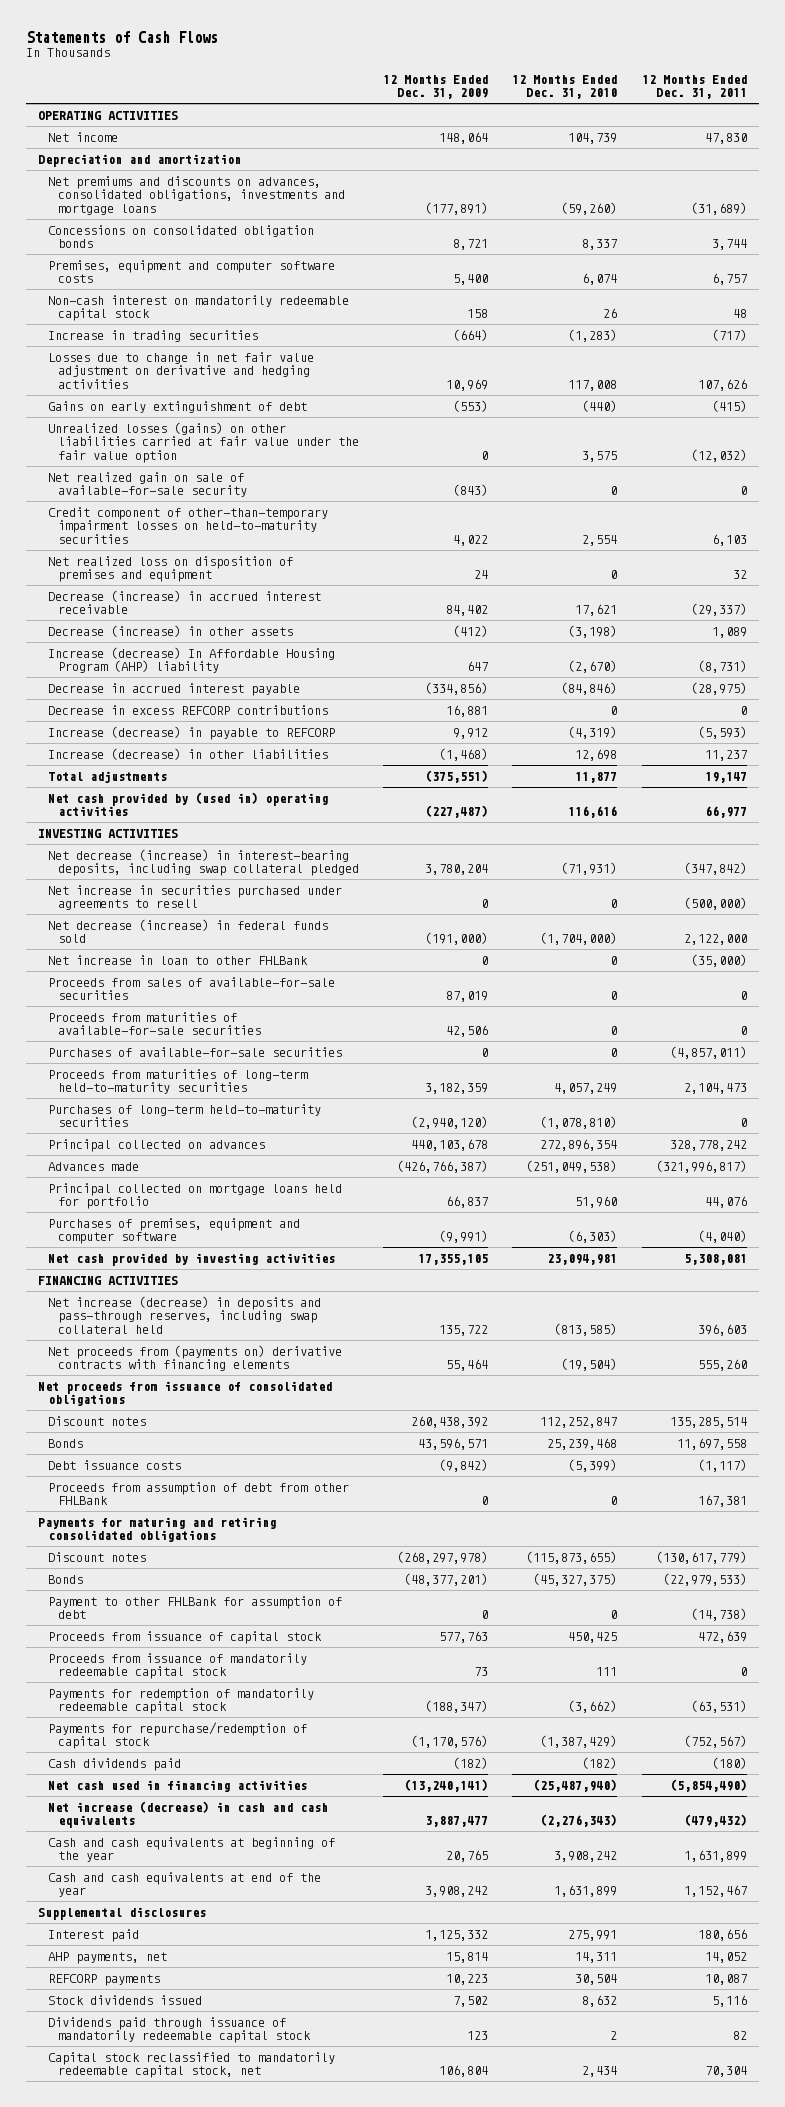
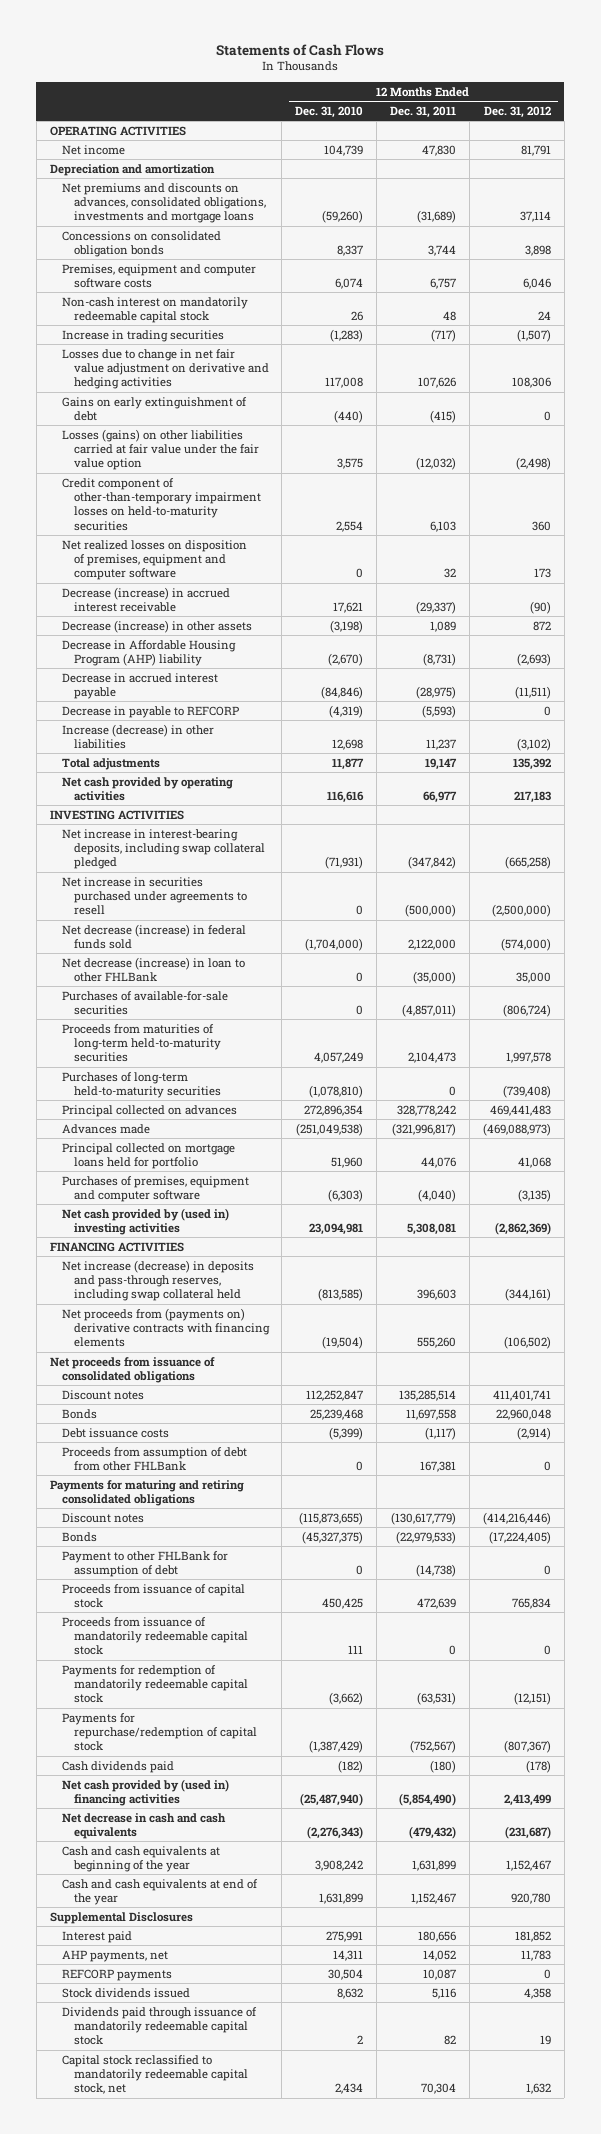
[383,74,489,100] 12 Months Ended Dec. 31, 2009 -> none
none -> [483,106,551,119] Dec. 31, 2012
[47,471,247,498] Net realized gain on sale of available-for-sale security -> none
[47,421,359,463] Unrealized losses (gains) on other liabilities carried at fair value under the fair value option -> [61,428,259,471] Losses (gains) on other liabilities carried at fair value under the fair value option
[47,555,293,583] Net realized loss on disposition of premises and equipment -> [61,539,247,581] Net realized losses on disposition of premises, equipment and computer software
[47,646,335,674] Increase (decrease) In Affordable Housing Program (AHP) liability -> [61,639,236,667] Decrease in Affordable Housing Program (AHP) liability
[47,704,328,715] Decrease in excess REFCORP contributions -> none
[47,725,335,740] Increase (decrease) in payable to REFCORP -> [61,705,239,718] Decrease in payable to REFCORP
[47,791,328,817] Net cash provided by (used in) operating activities -> [61,776,233,802] Net cash provided by operating activities
[47,848,359,877] Net decrease (increase) in interest-bearing deposits, including swap collateral pledged -> [61,828,265,870] Net increase in interest-bearing deposits, including swap collateral pledged
[47,976,335,1001] Proceeds from sales of available-for-sale securities -> none
[47,1011,261,1036] Proceeds from maturities of available-for-sale securities -> none
[47,954,308,965] Net increase in loan to other FHLBank -> [61,956,245,983] Net decrease (increase) in loan to other FHLBank
[47,1252,335,1266] Net cash provided by investing activities -> [61,1207,229,1236] Net cash provided by (used in) investing activities
[47,1779,307,1792] Net cash used in financing activities -> [61,1778,229,1807] Net cash provided by (used in) financing activities
[47,1800,328,1829] Net increase (decrease) in cash and cash equivalents -> [61,1812,226,1840] Net decrease in cash and cash equivalents
[38,1906,207,1920] Supplemental disclosures -> [49,1911,193,1924] Supplemental Disclosures

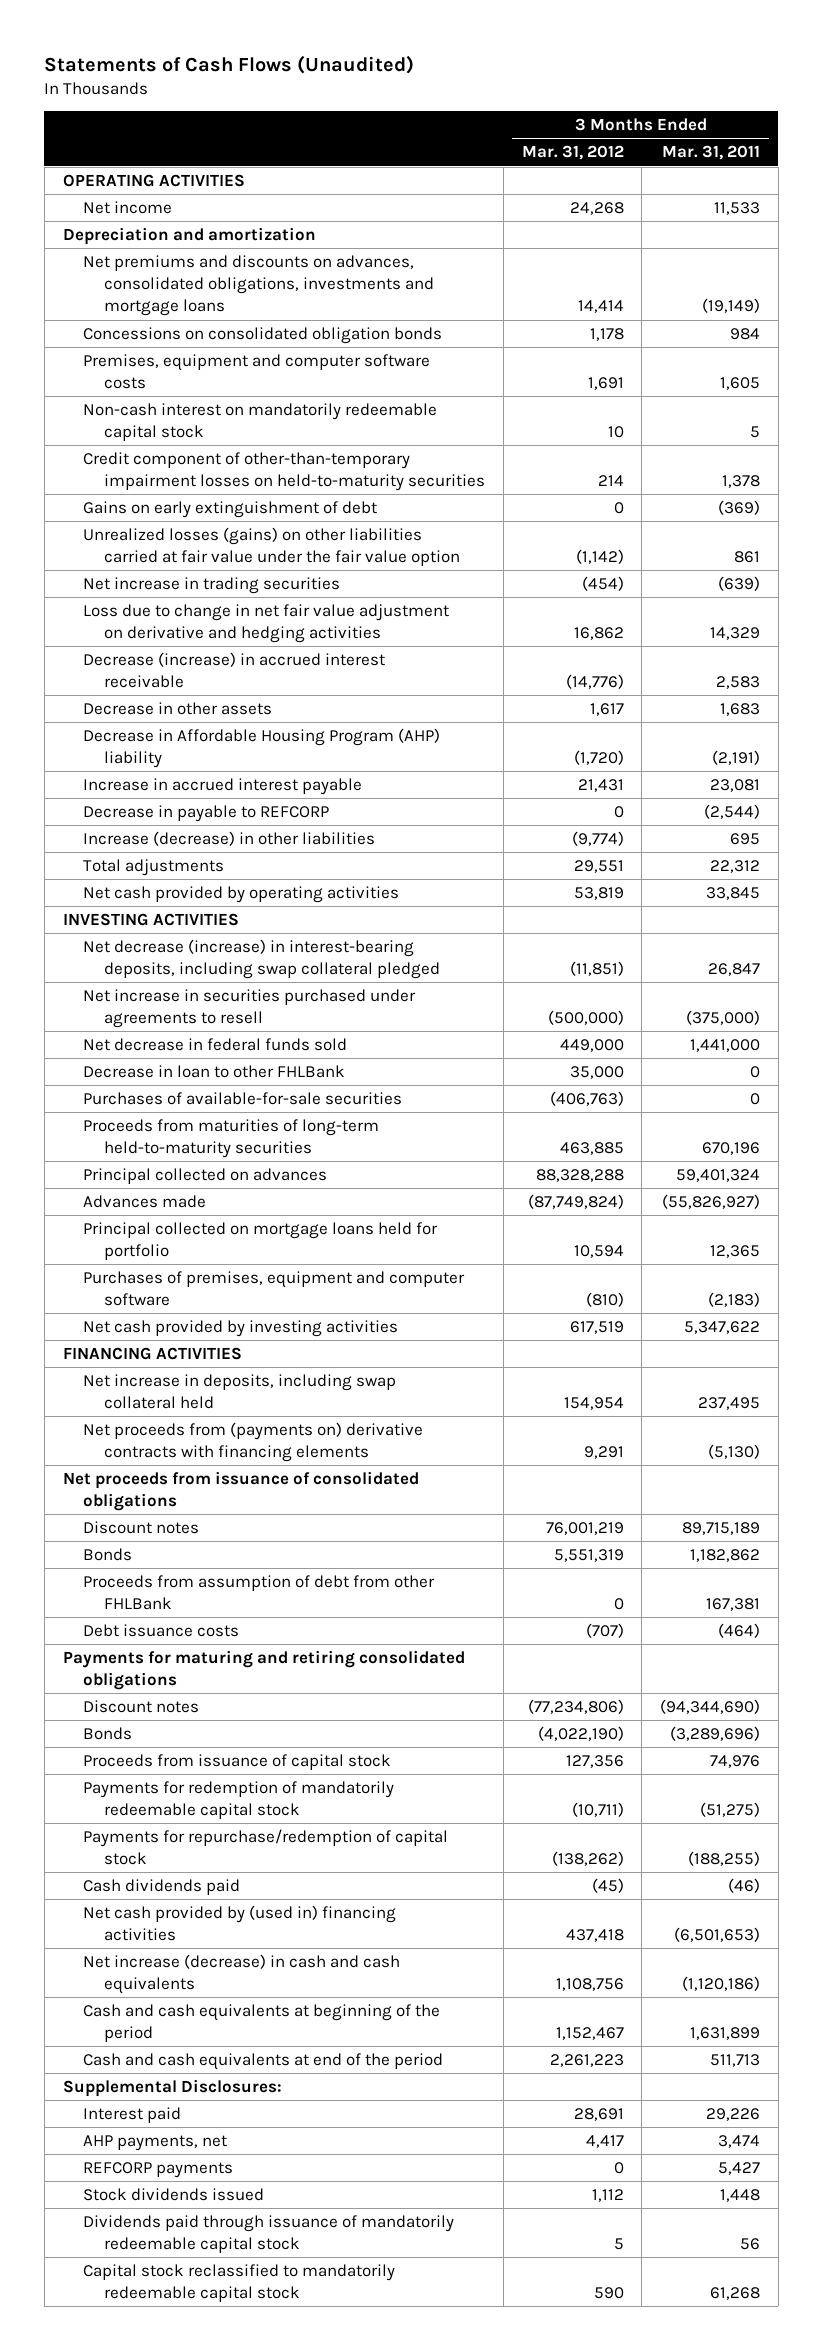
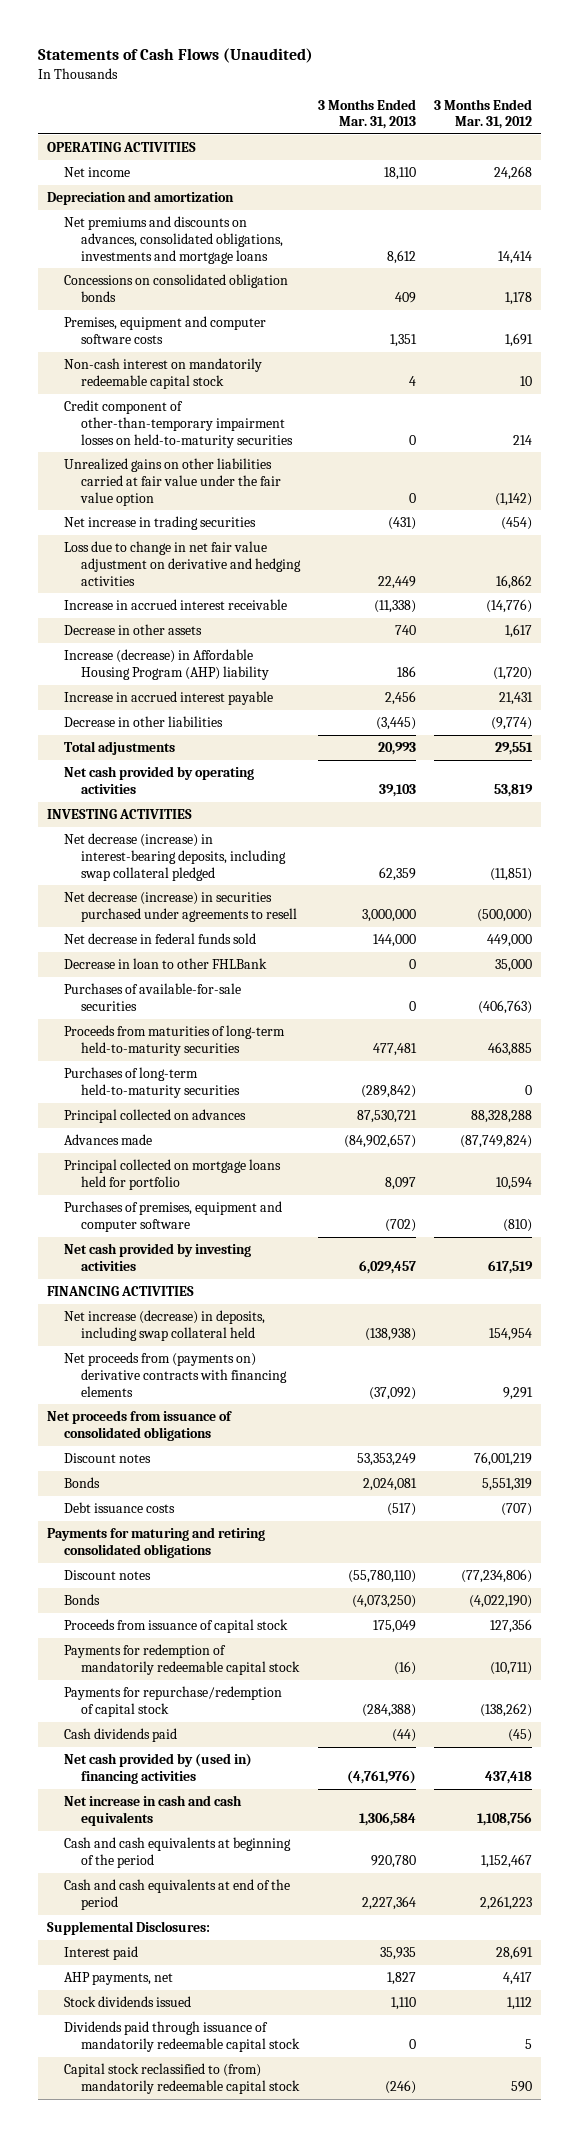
[662,145,761,161] Mar. 31, 2011 -> none
none -> [318,98,417,130] 3 Months Ended Mar. 31, 2013
[83,500,378,518] Gains on early extinguishment of debt -> none
[83,526,461,567] Unrealized losses (gains) on other liabilities carried at fair value under the fair value option -> [64,458,282,506] Unrealized gains on other liabilities carried at fair value under the fair value option
[83,651,386,689] Decrease (increase) in accrued interest receivable -> [64,599,288,611] Increase in accrued interest receivable
[83,727,441,769] Decrease in Affordable Housing Program (AHP) liability -> [64,649,270,680] Increase (decrease) in Affordable Housing Program (AHP) liability
[83,804,330,822] Decrease in payable to REFCORP -> none
[83,830,376,846] Increase (decrease) in other liabilities -> [64,716,224,728] Decrease in other liabilities
[83,988,417,1029] Net increase in securities purchased under agreements to resell -> [64,891,298,922] Net decrease (increase) in securities purchased under agreements to resell
none -> [64,1067,241,1098] Purchases of long-term held-to-maturity securities
[83,1373,397,1410] Net increase in deposits, including swap collateral held -> [64,1310,266,1341] Net increase (decrease) in deposits, including swap collateral held
[83,1574,436,1611] Proceeds from assumption of debt from other FHLBank -> none
[83,1953,401,1995] Net increase (decrease) in cash and cash equivalents -> [64,1795,243,1826] Net increase in cash and cash equivalents
[83,2161,234,2178] REFCORP payments -> none
[83,2263,396,2303] Capital stock reclassified to mandatorily redeemable capital stock -> [64,2063,301,2094] Capital stock reclassified to (from) mandatorily redeemable capital stock

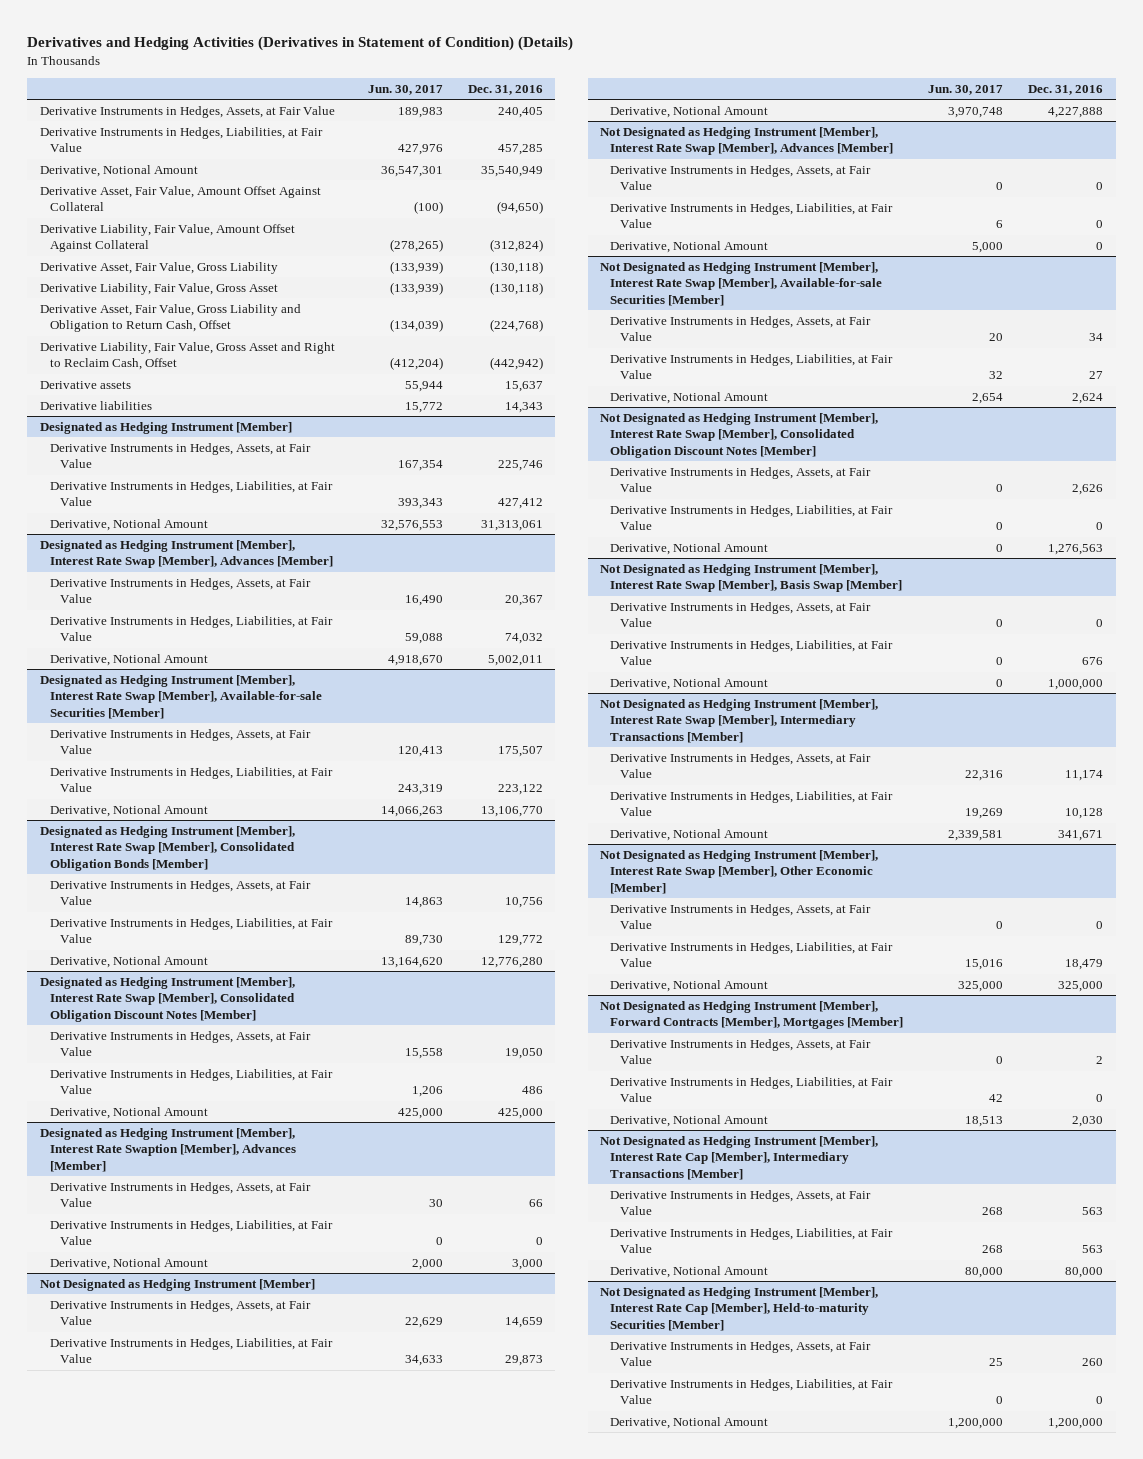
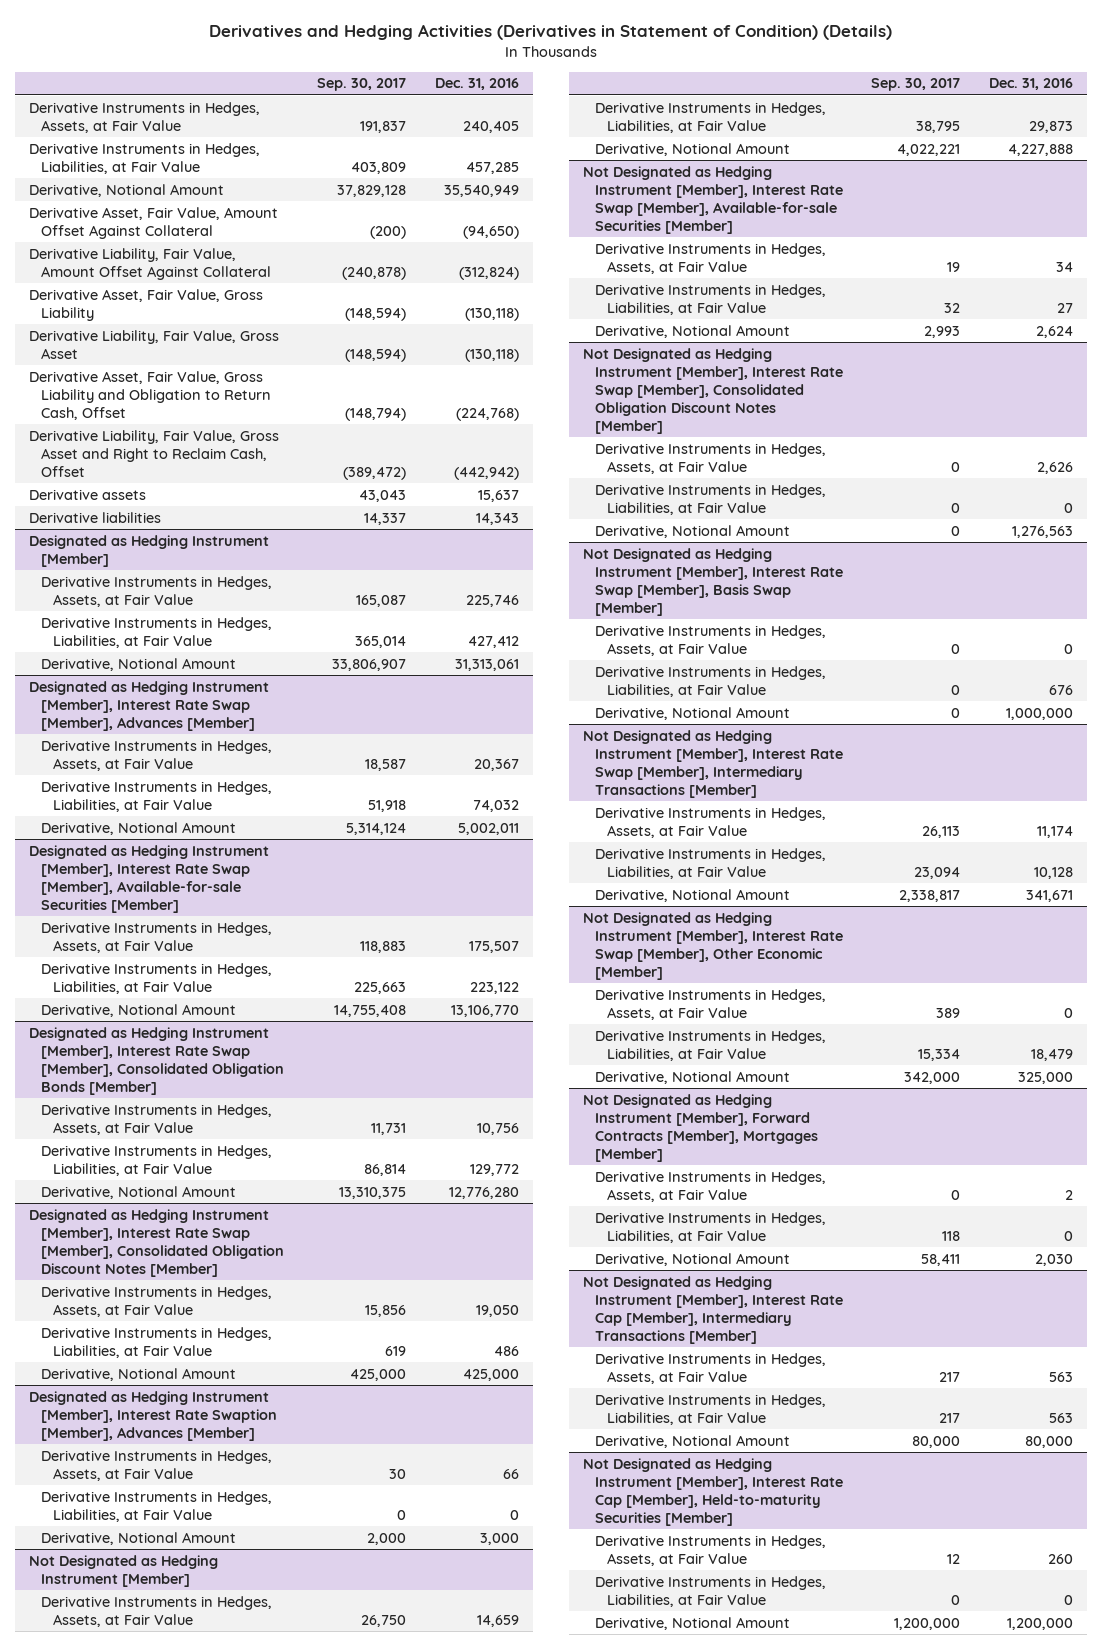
[367,84,443,95] Jun. 30, 2017 -> none
none -> [317,78,407,92] Sep. 30, 2017
[600,126,894,156] Not Designated as Hedging Instrument [Member], Interest Rate Swap [Member], Advances [Member] -> none
[610,164,872,191] Derivative Instruments in Hedges, Assets, at Fair Value -> none
[610,202,894,229] Derivative Instruments in Hedges, Liabilities, at Fair Value -> none
[610,240,769,253] Derivative, Notional Amount -> none

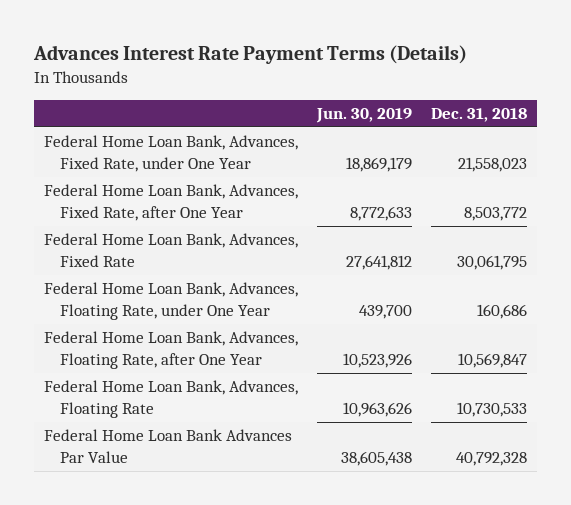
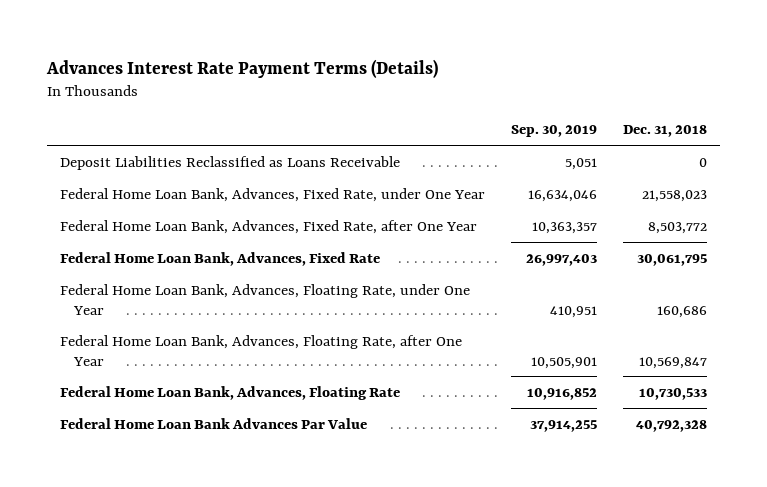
[315,107,412,123] Jun. 30, 2019 -> none
none -> [511,125,598,138] Sep. 30, 2019
none -> [60,155,401,170] Deposit Liabilities Reclassified as Loans Receivable

